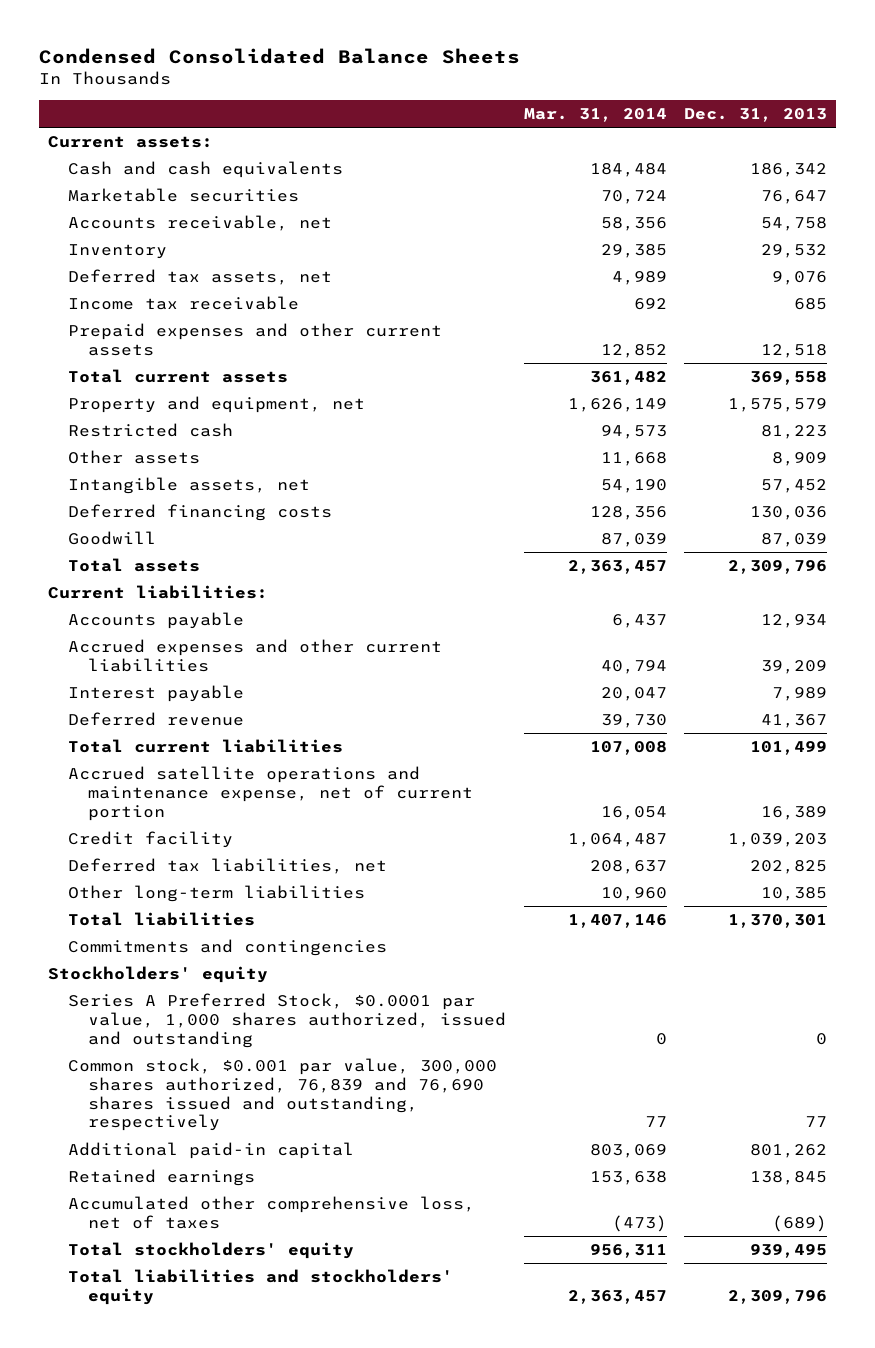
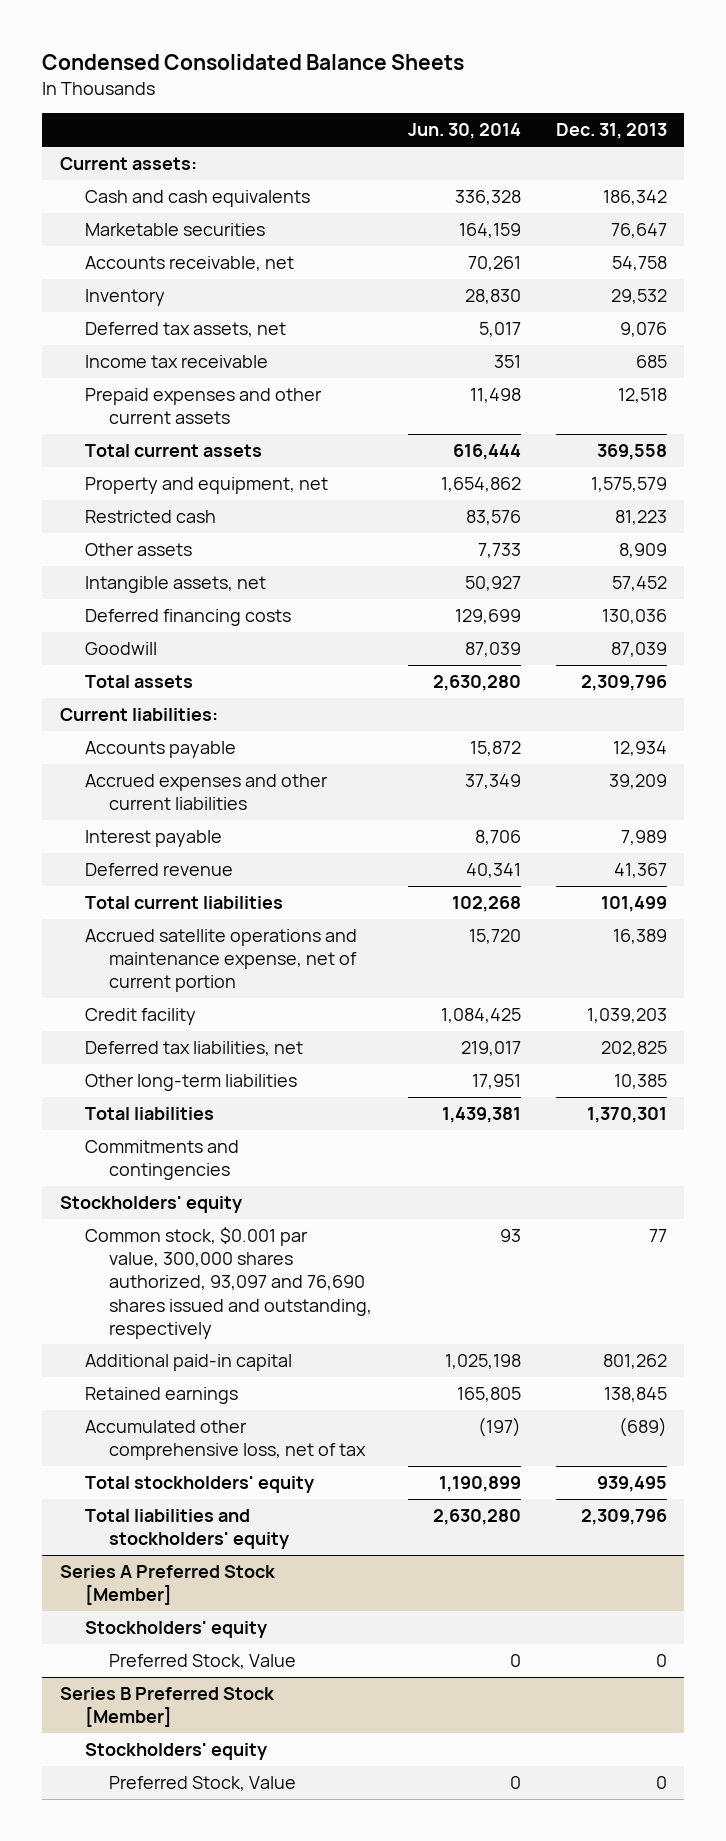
[523,107,667,122] Mar. 31, 2014 -> none
none -> [407,123,521,140] Jun. 30, 2014
[68,993,507,1048] Series A Preferred Stock, $0.0001 par value, 1,000 shares authorized, issued and outstanding -> none
[68,1058,498,1132] Common stock, $0.001 par value, 300,000 shares authorized, 76,839 and 76,690 shares issued and outstanding, respectively -> [84,1227,373,1339] Common stock, $0.001 par value, 300,000 shares authorized, 93,097 and 76,690 shares issued and outstanding, respectively
[68,1196,476,1229] Accumulated other comprehensive loss, net of taxes -> [84,1420,367,1461] Accumulated other comprehensive loss, net of tax
none -> [59,1565,276,1606] Series A Preferred Stock [Member]
none -> [84,1621,267,1639] Stockholders' equity
none -> [109,1654,297,1670] Preferred Stock, Value
none -> [59,1687,275,1728] Series B Preferred Stock [Member]
none -> [84,1743,267,1761] Stockholders' equity
none -> [109,1776,297,1792] Preferred Stock, Value

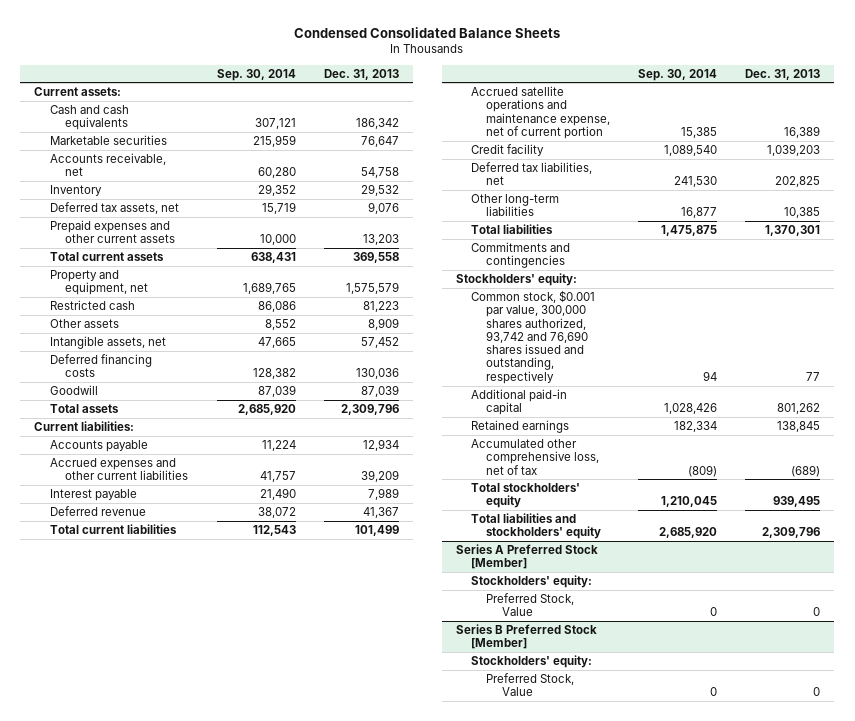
[407,123,521,140] Jun. 30, 2014 -> none
none -> [217,68,297,81] Sep. 30, 2014
[84,355,268,369] Income tax receivable -> none
[617,388,667,404] 12,518 -> [363,234,400,246] 13,203
[59,1196,242,1214] Stockholders' equity -> [455,273,577,287] Stockholders' equity:
[84,1227,373,1339] Common stock, $0.001 par value, 300,000 shares authorized, 93,097 and 76,690 shares issued and outstanding, respectively -> [470,290,595,384] Common stock, $0.001 par value, 300,000 shares authorized, 93,742 and 76,690 shares issued and outstanding, respectively
[84,1621,267,1639] Stockholders' equity -> [470,575,592,589] Stockholders' equity:
[84,1743,267,1761] Stockholders' equity -> [470,655,592,669] Stockholders' equity:

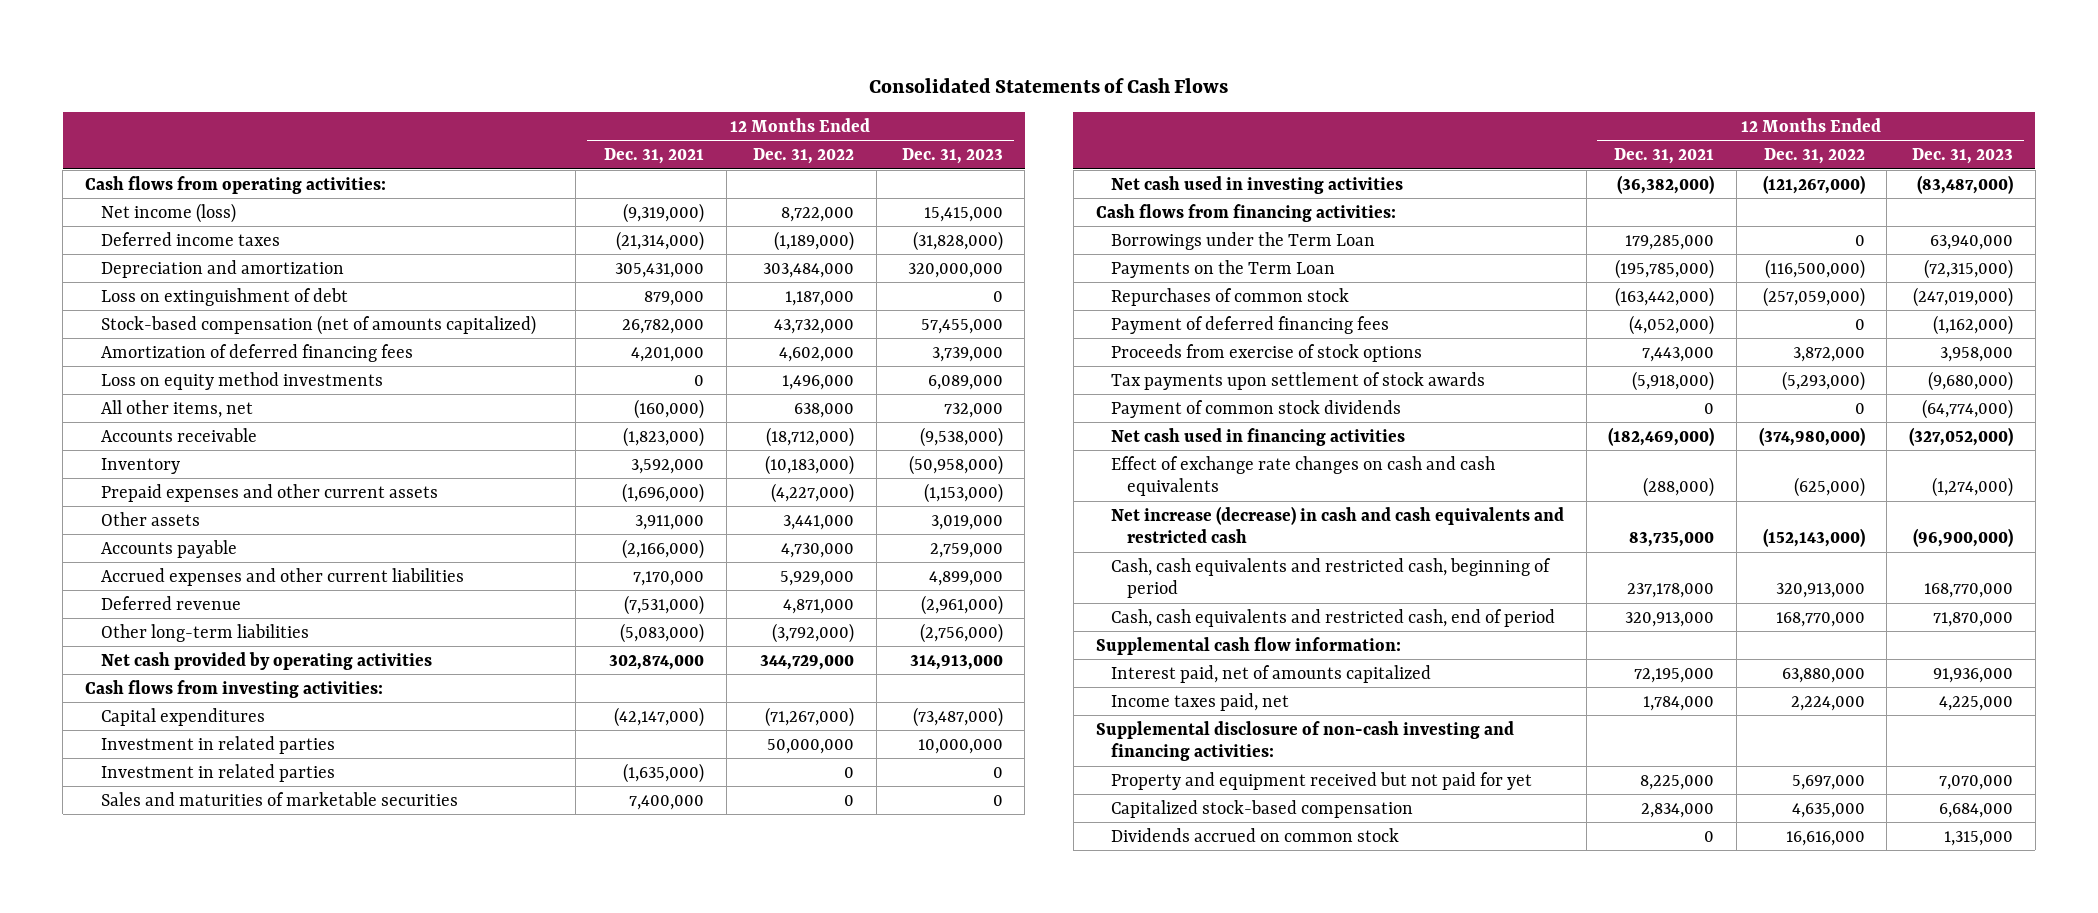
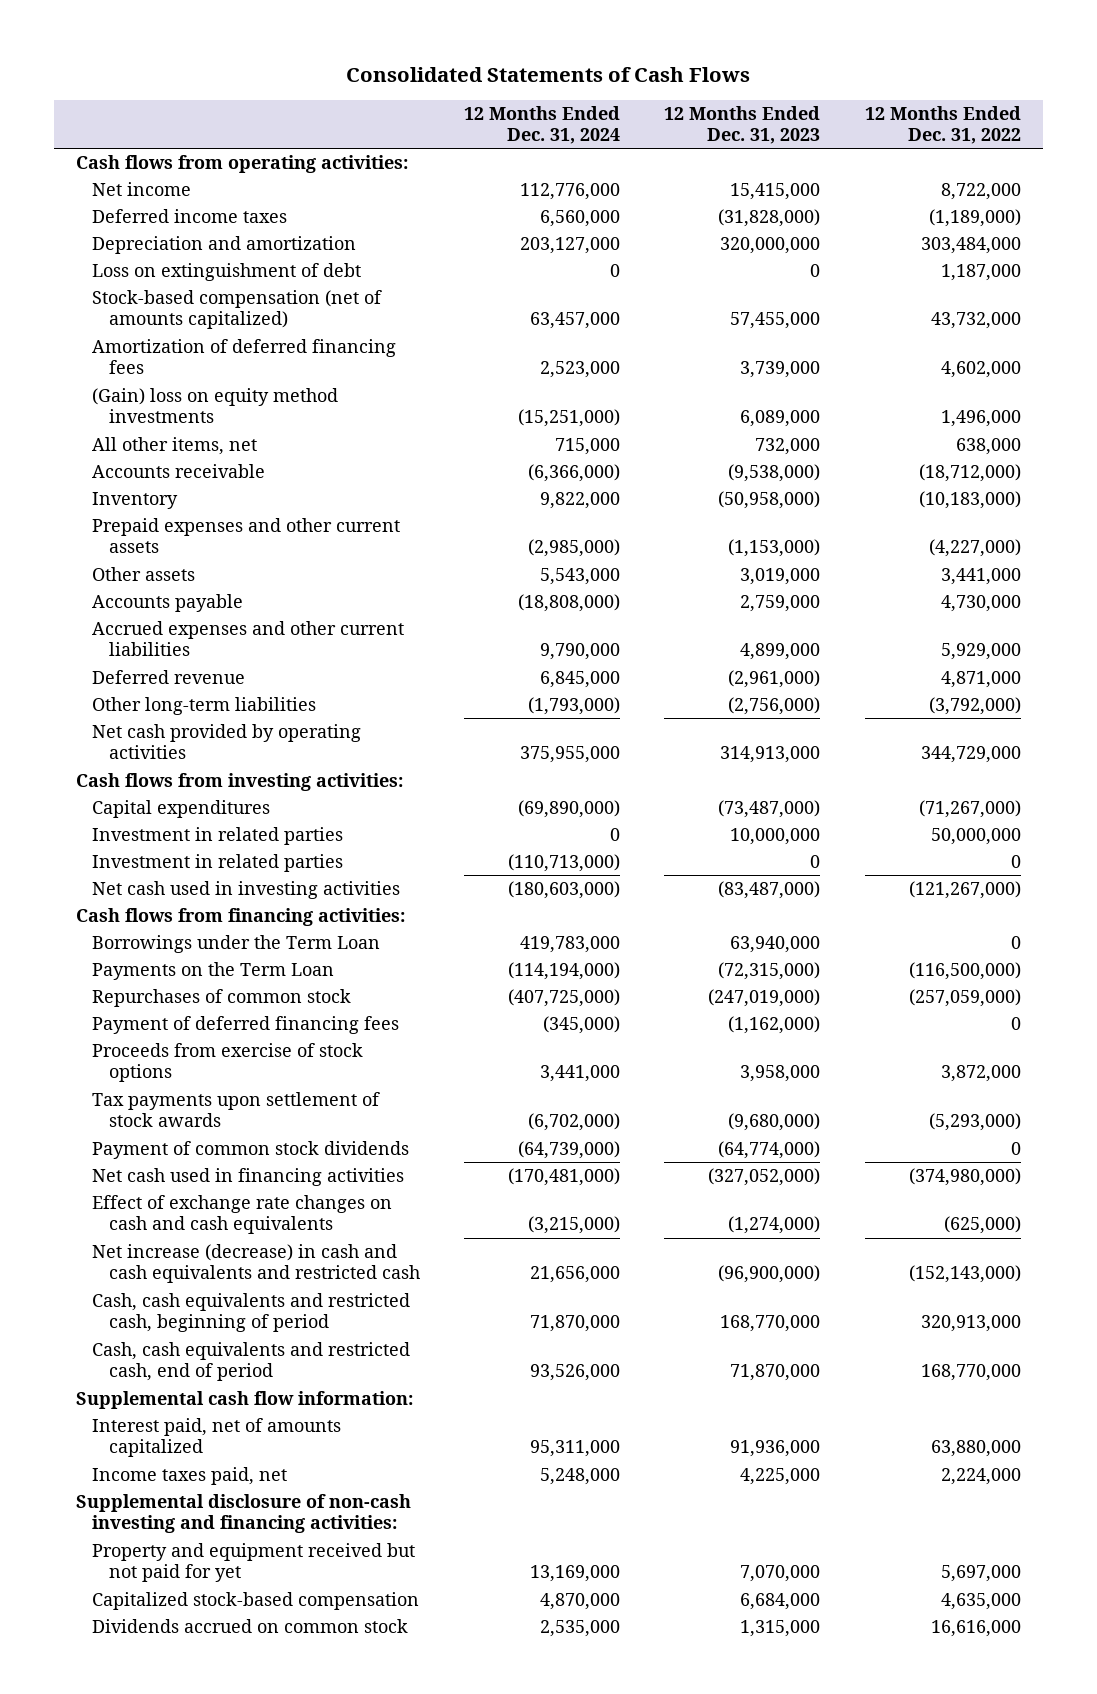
[604,148,705,165] Dec. 31, 2021 -> none
none -> [464,106,621,145] 12 Months Ended Dec. 31, 2024
[100,202,236,223] Net income (loss) -> [92,182,192,197] Net income
[100,371,383,390] Loss on equity method investments -> [92,388,339,424] (Gain) loss on equity method investments
[100,791,458,806] Sales and maturities of marketable securities -> none

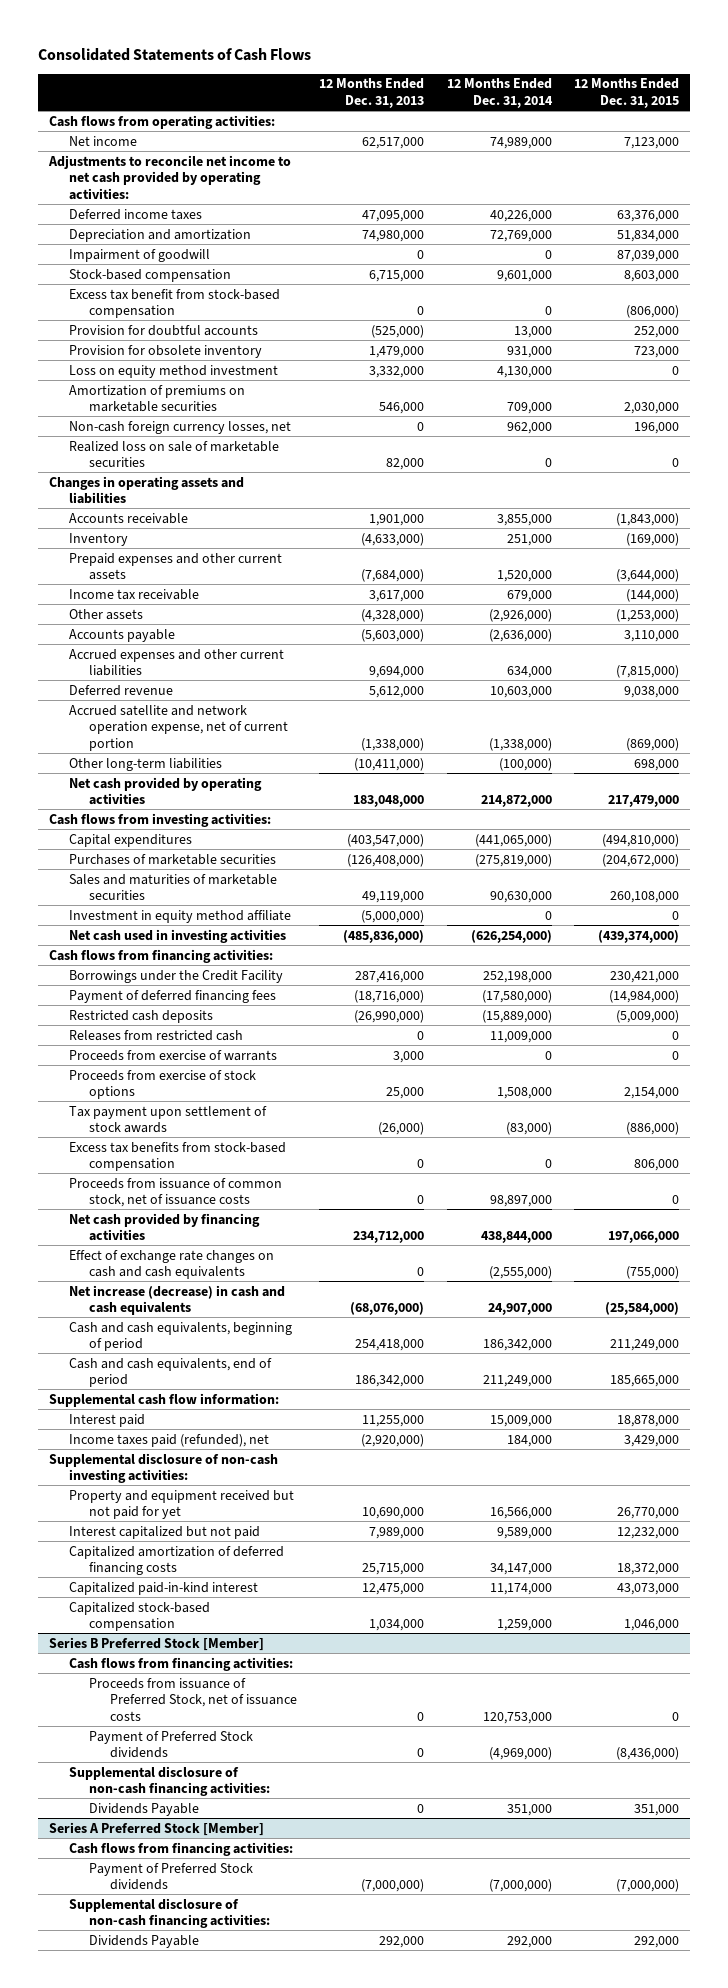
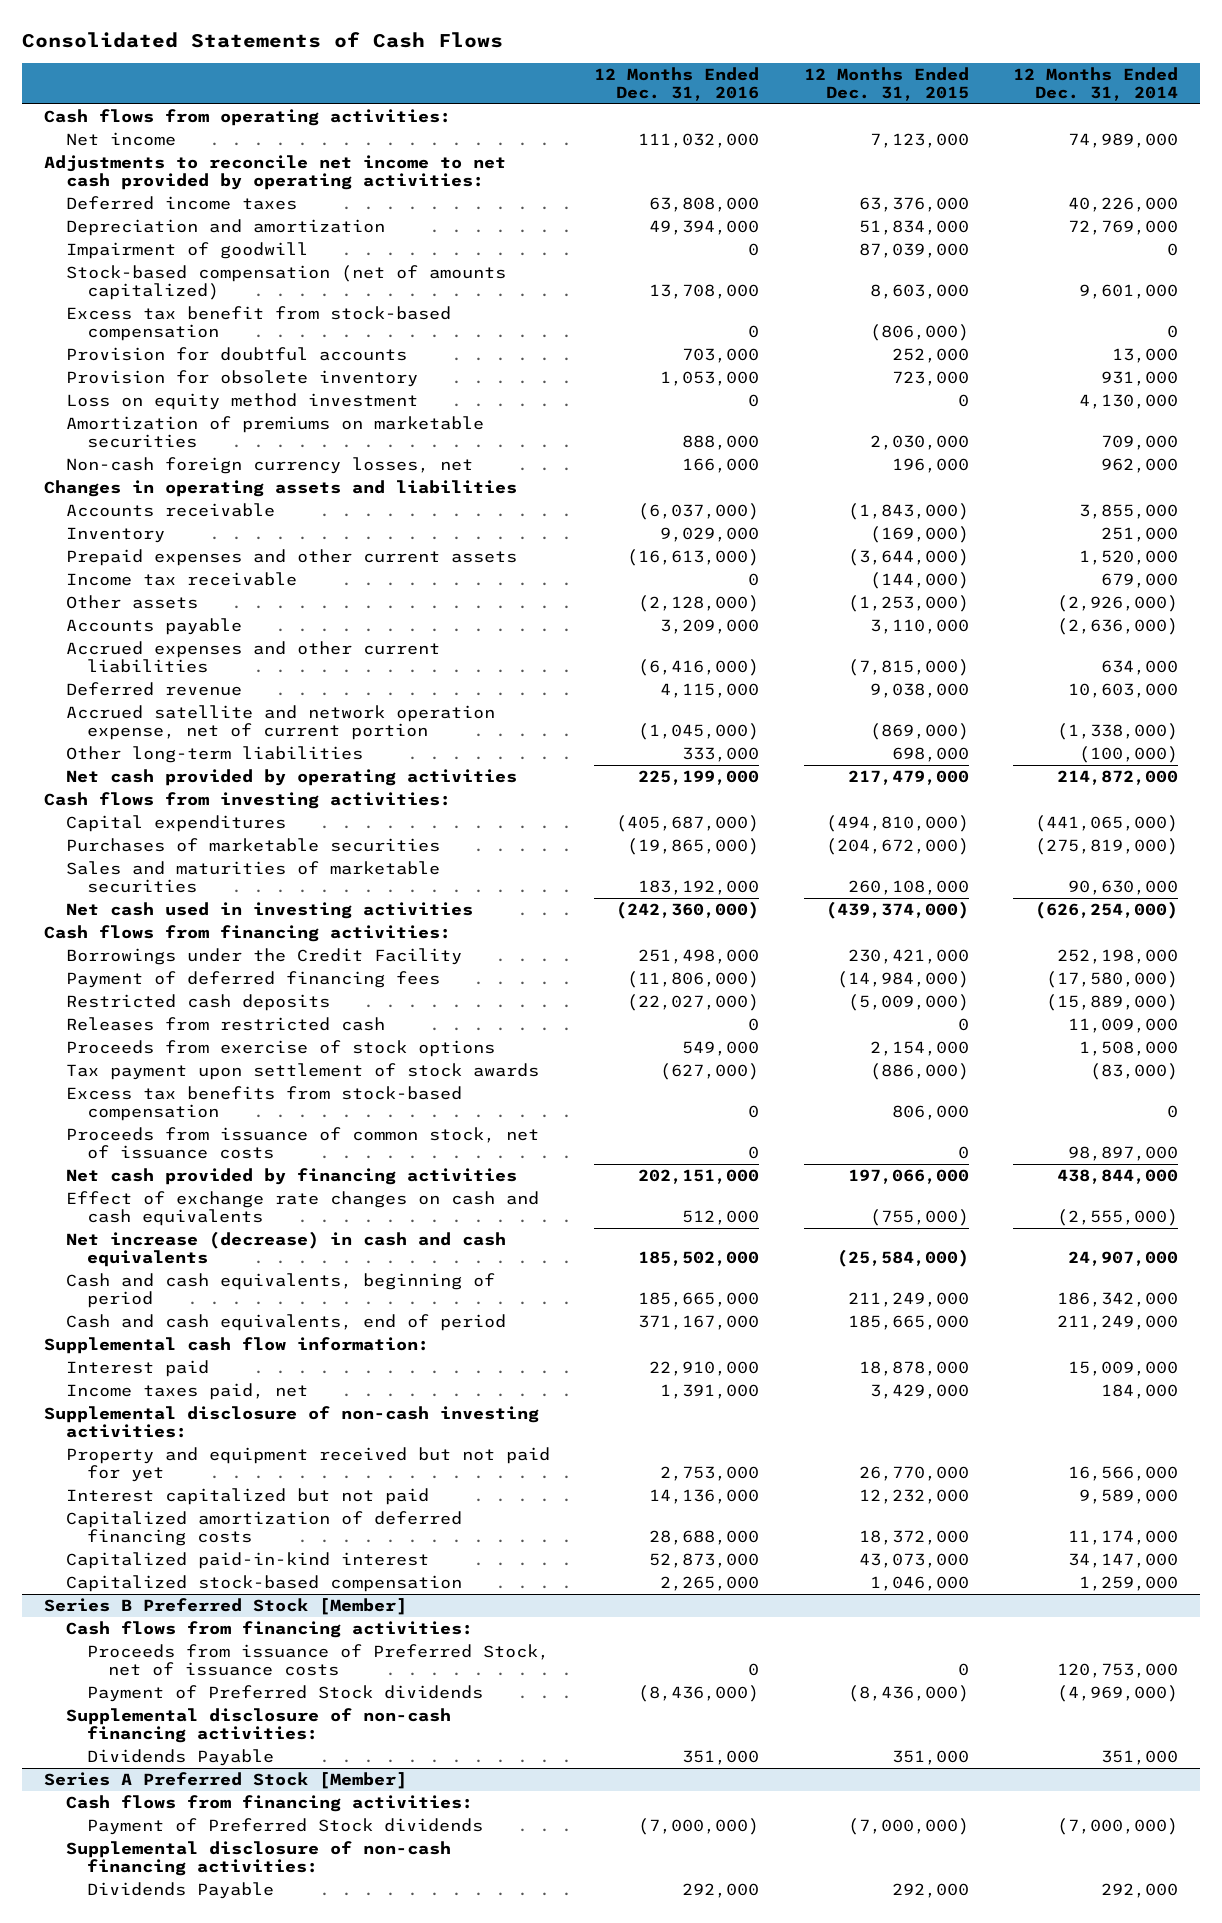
[319,78,425,108] 12 Months Ended Dec. 31, 2013 -> none
none -> [594,66,760,102] 12 Months Ended Dec. 31, 2016
[69,268,232,282] Stock-based compensation -> [65,265,506,301] Stock-based compensation (net of amounts capitalized)
[69,440,280,468] Realized loss on sale of marketable securities -> none
[69,909,292,923] Investment in equity method affiliate -> none
[69,1049,278,1061] Proceeds from exercise of warrants -> none
[69,1433,270,1447] Income taxes paid (refunded), net -> [65,1383,308,1401] Income taxes paid, net
[489,1563,552,1576] 34,147,000 -> [1068,1530,1179,1546] 11,174,000
[489,1582,552,1595] 11,174,000 -> [1068,1553,1179,1569] 34,147,000

